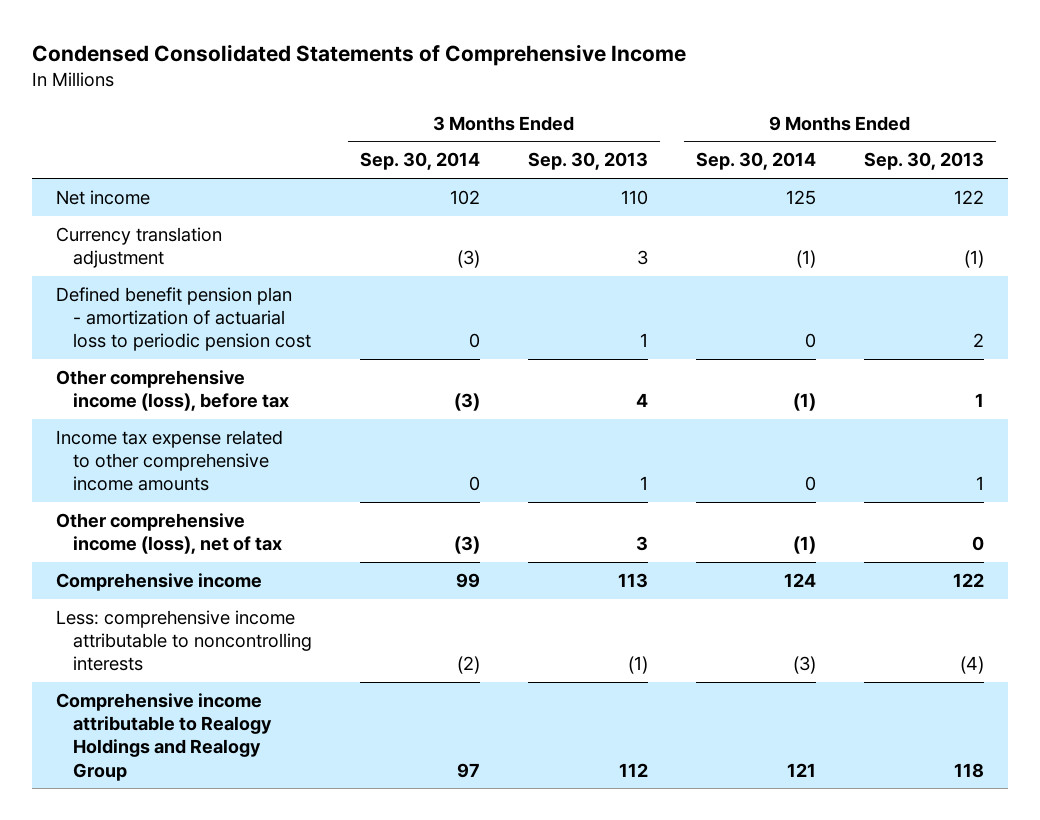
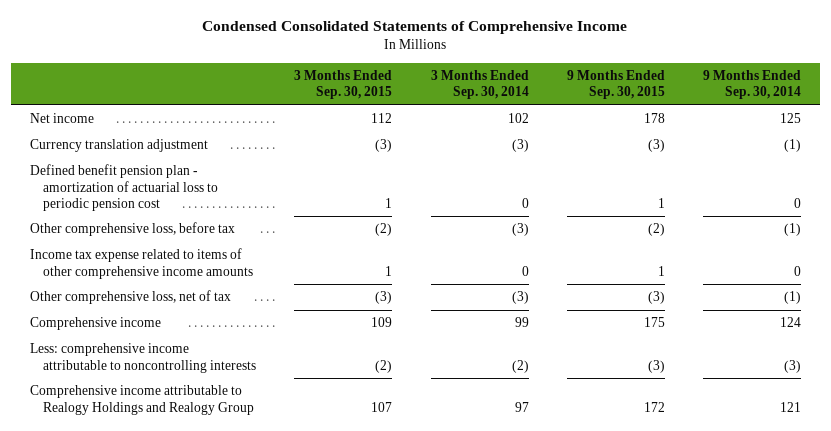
[528,152,649,171] Sep. 30, 2013 -> none
[864,152,985,171] Sep. 30, 2013 -> none
none -> [294,70,393,100] 3 Months Ended Sep. 30, 2015
none -> [566,70,665,100] 9 Months Ended Sep. 30, 2015
[56,370,290,412] Other comprehensive income (loss), before tax -> [29,222,235,237] Other comprehensive loss, before tax
[56,430,284,492] Income tax expense related to other comprehensive income amounts -> [29,248,254,279] Income tax expense related to items of other comprehensive income amounts
[56,513,283,555] Other comprehensive income (loss), net of tax -> [29,290,231,305] Other comprehensive loss, net of tax

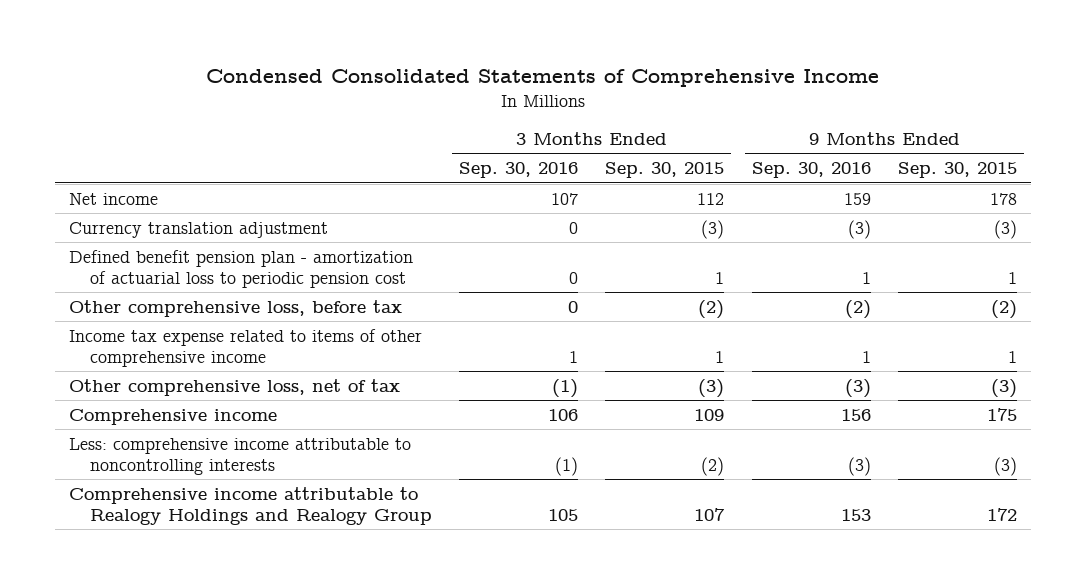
[430,70,529,100] 3 Months Ended Sep. 30, 2014 -> none
[702,70,801,100] 9 Months Ended Sep. 30, 2014 -> none
none -> [459,162,579,179] Sep. 30, 2016
none -> [751,162,871,179] Sep. 30, 2016
[29,248,254,279] Income tax expense related to items of other comprehensive income amounts -> [68,328,422,367] Income tax expense related to items of other comprehensive income

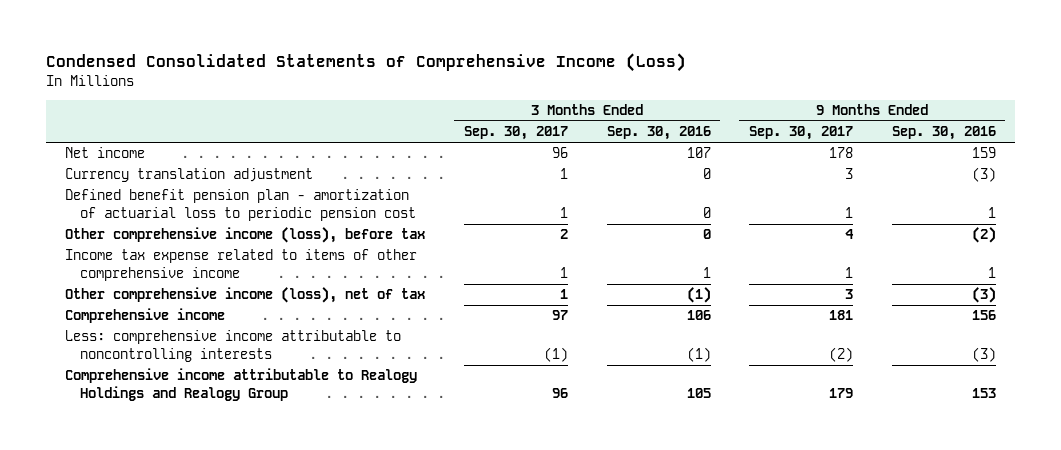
[205,68,879,87] Condensed Consolidated Statements of Comprehensive Income -> [46,53,687,73] Condensed Consolidated Statements of Comprehensive Income (Loss)
[605,162,725,179] Sep. 30, 2015 -> none
[898,162,1018,179] Sep. 30, 2015 -> none
none -> [463,126,568,141] Sep. 30, 2017
none -> [749,126,854,141] Sep. 30, 2017
[68,299,402,317] Other comprehensive loss, before tax -> [65,227,426,244] Other comprehensive income (loss), before tax
[68,378,400,396] Other comprehensive loss, net of tax -> [65,287,426,304] Other comprehensive income (loss), net of tax

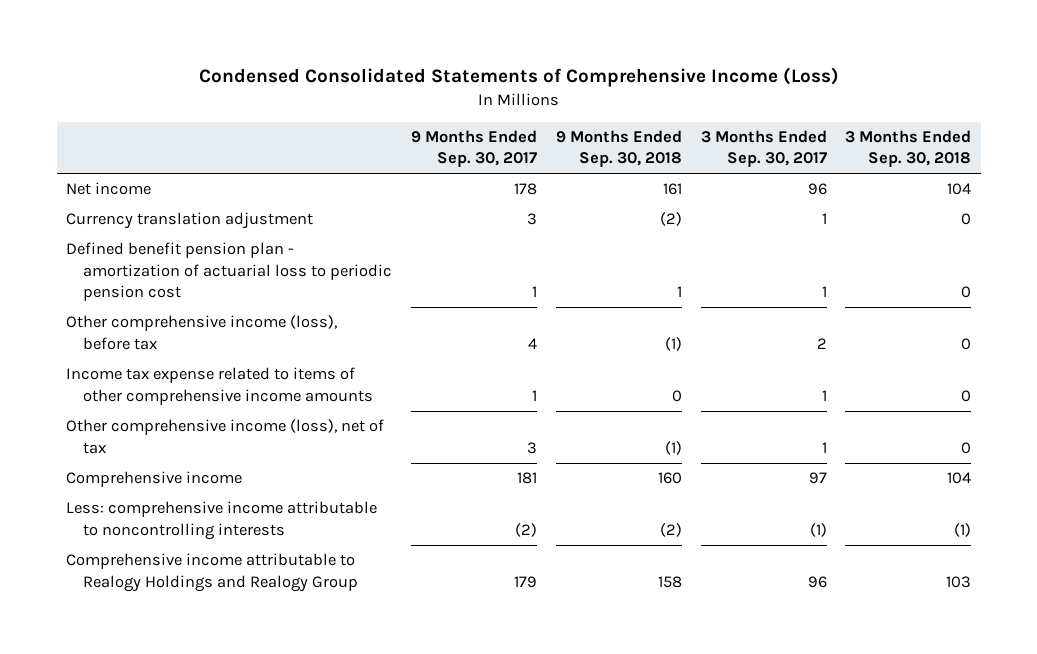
[606,126,711,141] Sep. 30, 2016 -> none
[891,126,996,141] Sep. 30, 2016 -> none
none -> [555,130,682,168] 9 Months Ended Sep. 30, 2018
none -> [845,130,972,168] 3 Months Ended Sep. 30, 2018
[65,249,418,281] Income tax expense related to items of other comprehensive income -> [65,367,374,405] Income tax expense related to items of other comprehensive income amounts

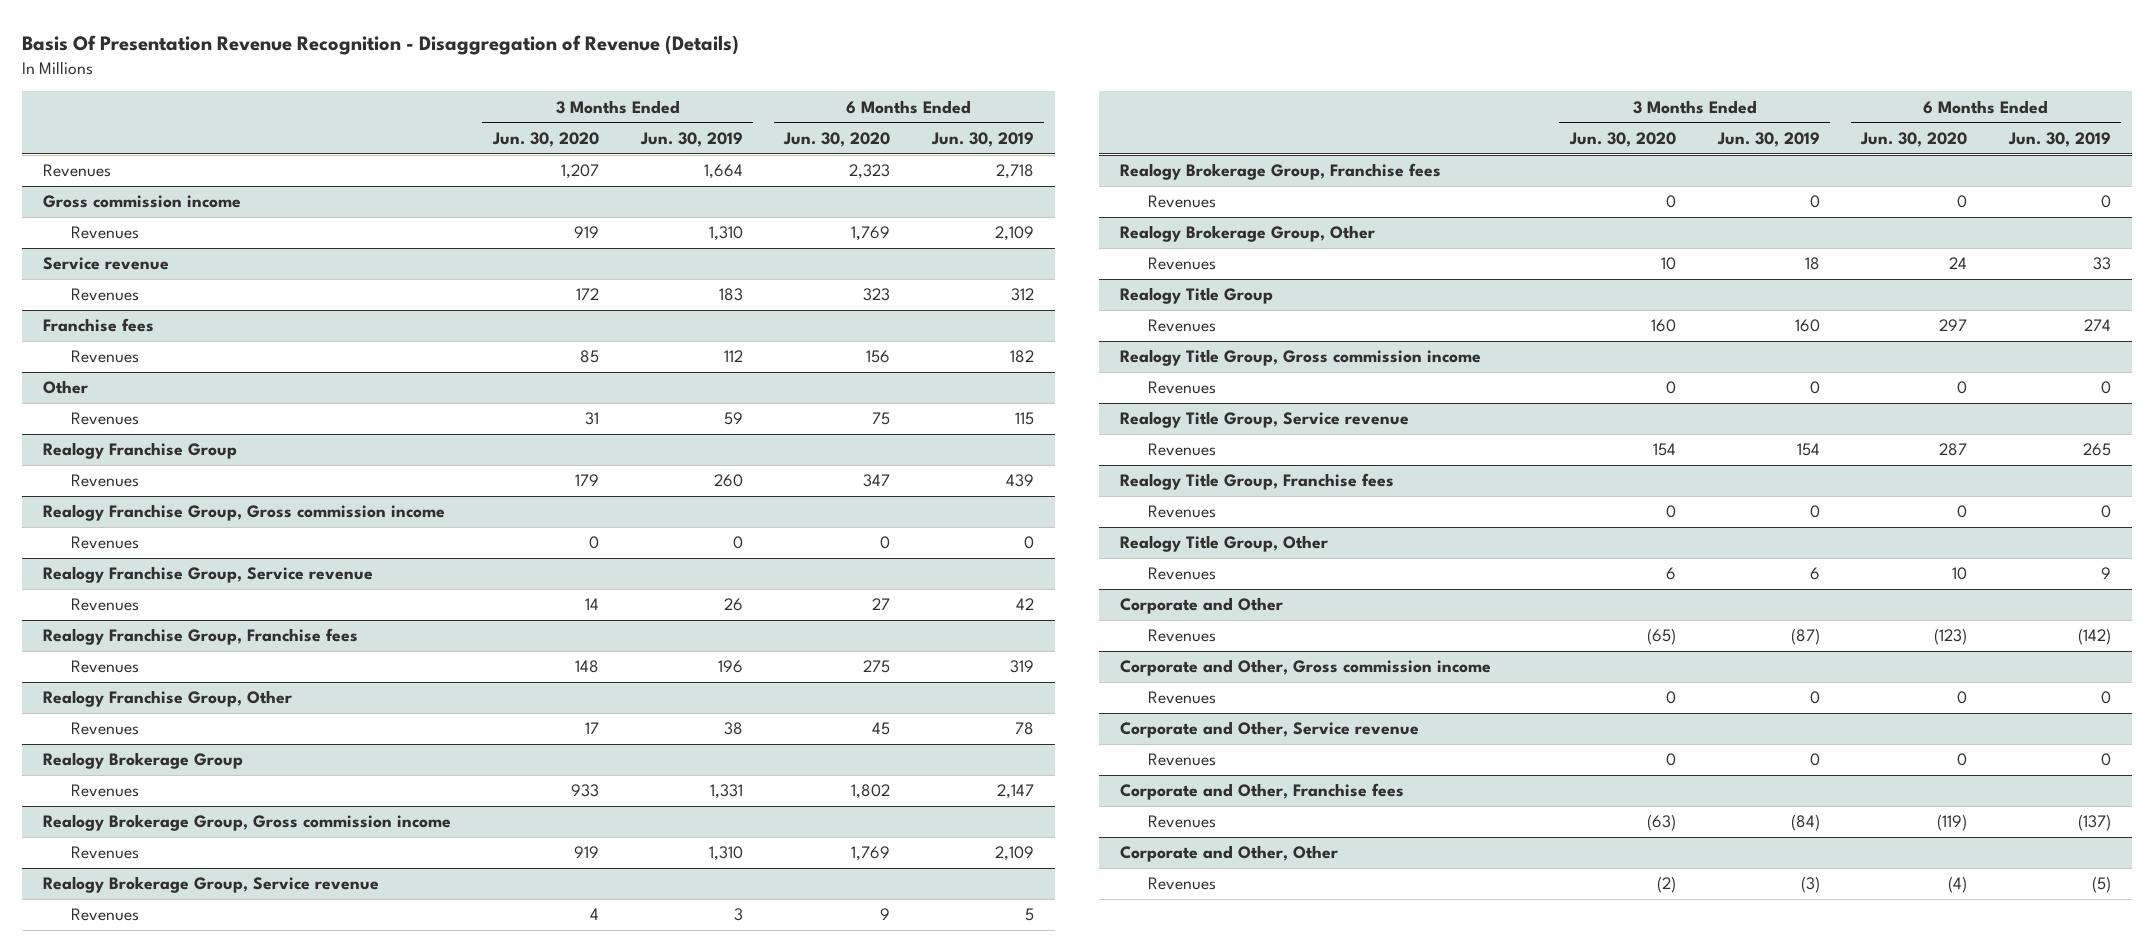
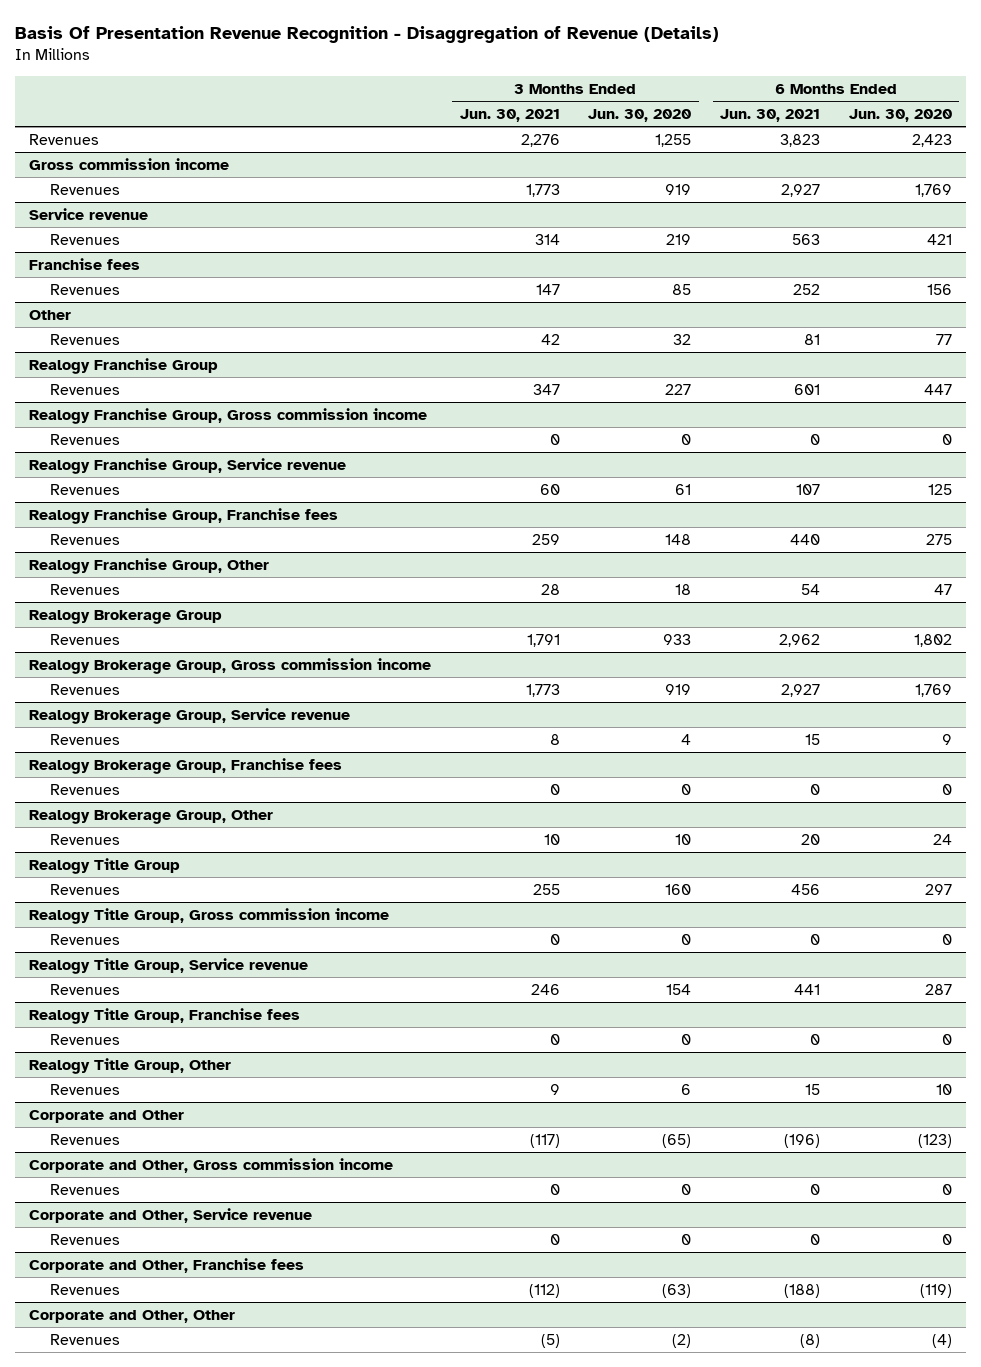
[639,132,743,148] Jun. 30, 2019 -> none
[931,132,1035,148] Jun. 30, 2019 -> none
none -> [459,109,560,123] Jun. 30, 2021
none -> [720,109,821,123] Jun. 30, 2021
[560,164,599,180] 1,207 -> [655,134,692,148] 1,255
[849,164,891,180] 2,323 -> [911,134,952,148] 2,423
[575,288,599,301] 172 -> [666,234,692,246] 219
[863,288,891,302] 323 -> [926,234,952,246] 421
[584,412,599,426] 31 -> [673,334,692,346] 32
[872,412,891,426] 75 -> [935,334,952,346] 77
[574,474,599,487] 179 -> [665,384,692,396] 227
[863,474,891,488] 347 -> [923,384,952,396] 447
[584,598,599,611] 14 -> [675,484,692,496] 61
[872,598,891,611] 27 -> [927,484,952,496] 125
[584,722,599,735] 17 -> [675,584,692,596] 18
[872,722,891,736] 45 -> [933,584,952,596] 47

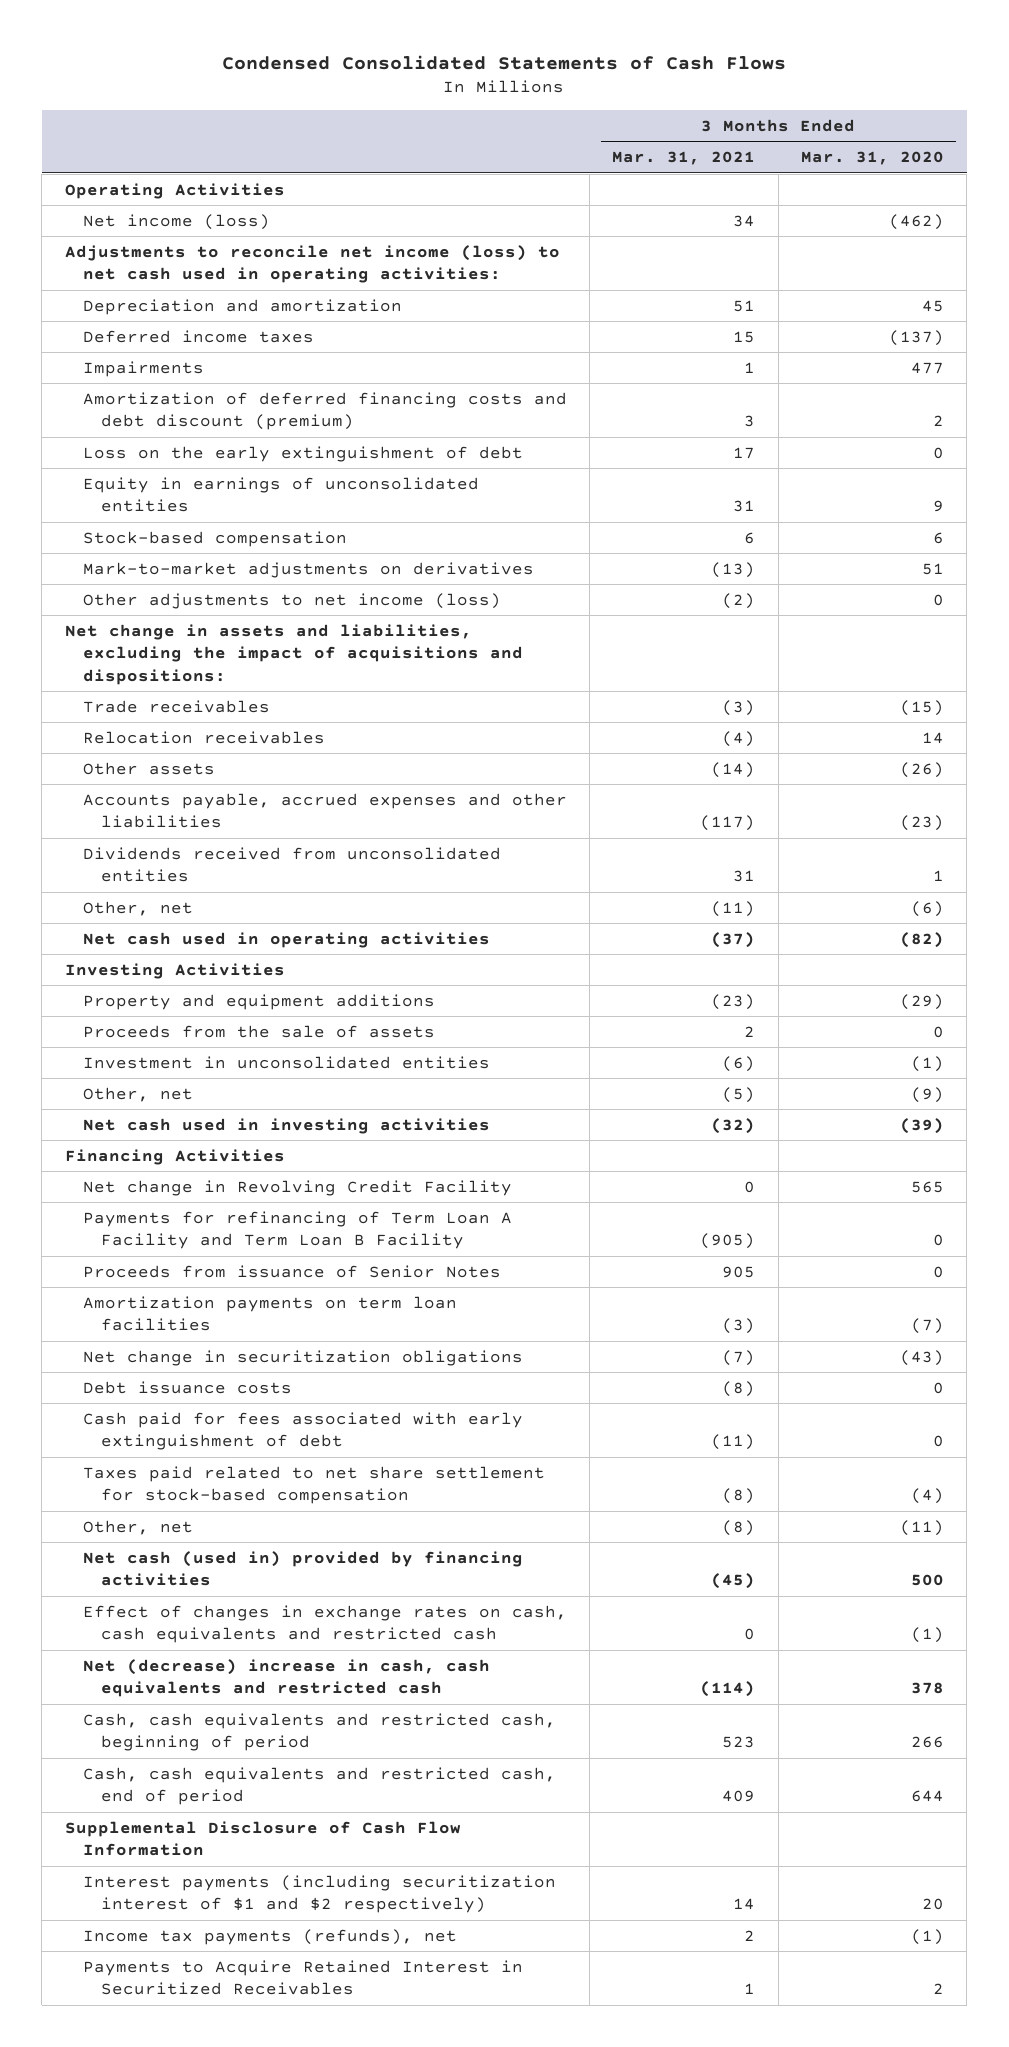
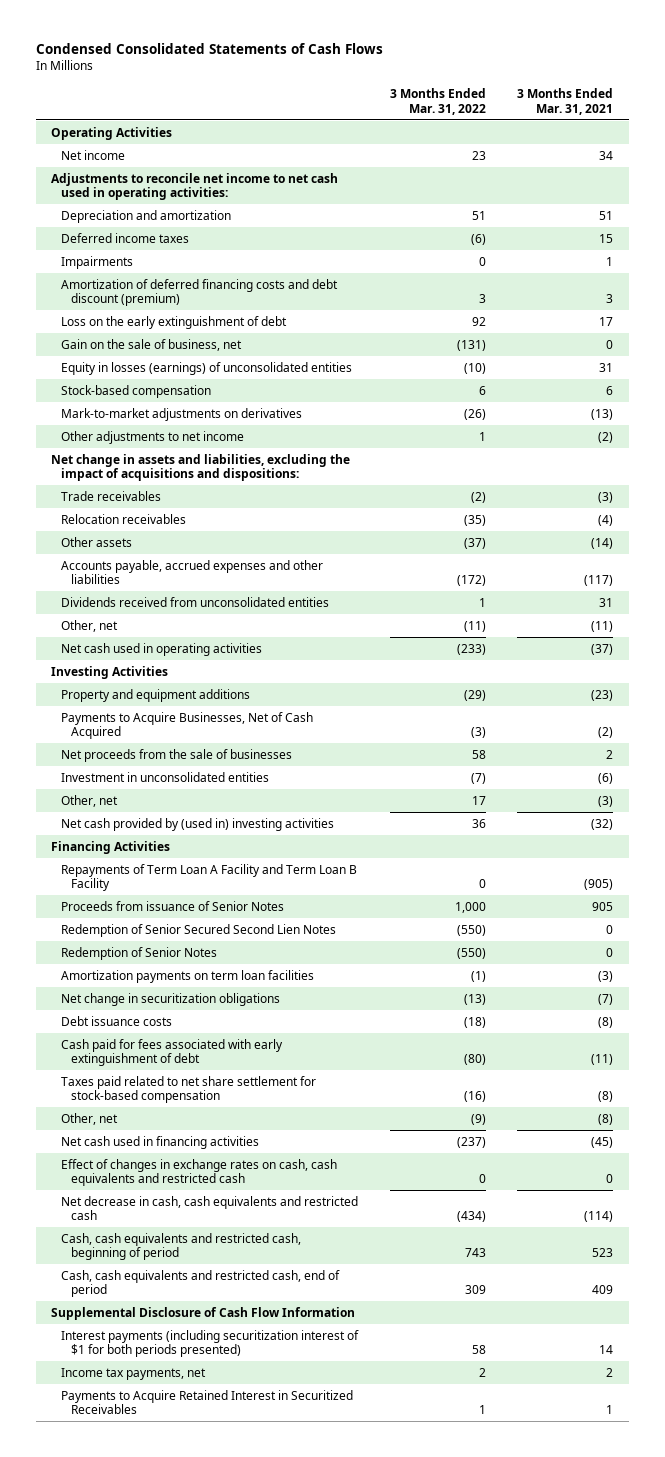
[801,151,945,166] Mar. 31, 2020 -> none
none -> [389,87,486,115] 3 Months Ended Mar. 31, 2022
[82,213,270,230] Net income (loss) -> [61,149,126,160] Net income
[64,244,560,284] Adjustments to reconcile net income (loss) to net cash used in operating activities: -> [51,172,339,201] Adjustments to reconcile net income to net cash used in operating activities:
none -> [61,338,243,351] Gain on the sale of business, net
[82,476,479,513] Equity in earnings of unconsolidated entities -> [61,361,353,375] Equity in losses (earnings) of unconsolidated entities
[82,592,501,609] Other adjustments to net income (loss) -> [61,430,245,444] Other adjustments to net income
none -> [61,711,314,740] Payments to Acquire Businesses, Net of Cash Acquired
[82,1024,435,1038] Proceeds from the sale of assets -> [61,748,293,762] Net proceeds from the sale of businesses
[722,1086,756,1103] (5) -> [598,795,614,807] (3)
[82,1117,490,1134] Net cash used in investing activities -> [61,817,335,831] Net cash provided by (used in) investing activities
[82,1179,512,1196] Net change in Revolving Credit Facility -> none
[82,1210,512,1250] Payments for refinancing of Term Loan A Facility and Term Loan B Facility -> [61,863,358,892] Repayments of Term Loan A Facility and Term Loan B Facility
none -> [61,923,337,937] Redemption of Senior Secured Second Lien Notes
none -> [61,946,218,960] Redemption of Senior Notes
[82,1550,523,1587] Net cash (used in) provided by financing activities -> [61,1135,260,1149] Net cash used in financing activities
[82,1658,490,1698] Net (decrease) increase in cash, cash equivalents and restricted cash -> [61,1195,359,1221] Net decrease in cash, cash equivalents and restricted cash
[82,1874,556,1914] Interest payments (including securitization interest of $1 and $2 respectively) -> [61,1329,360,1358] Interest payments (including securitization interest of $1 for both periods presented)
[82,1928,457,1945] Income tax payments (refunds), net -> [61,1367,207,1380] Income tax payments, net

